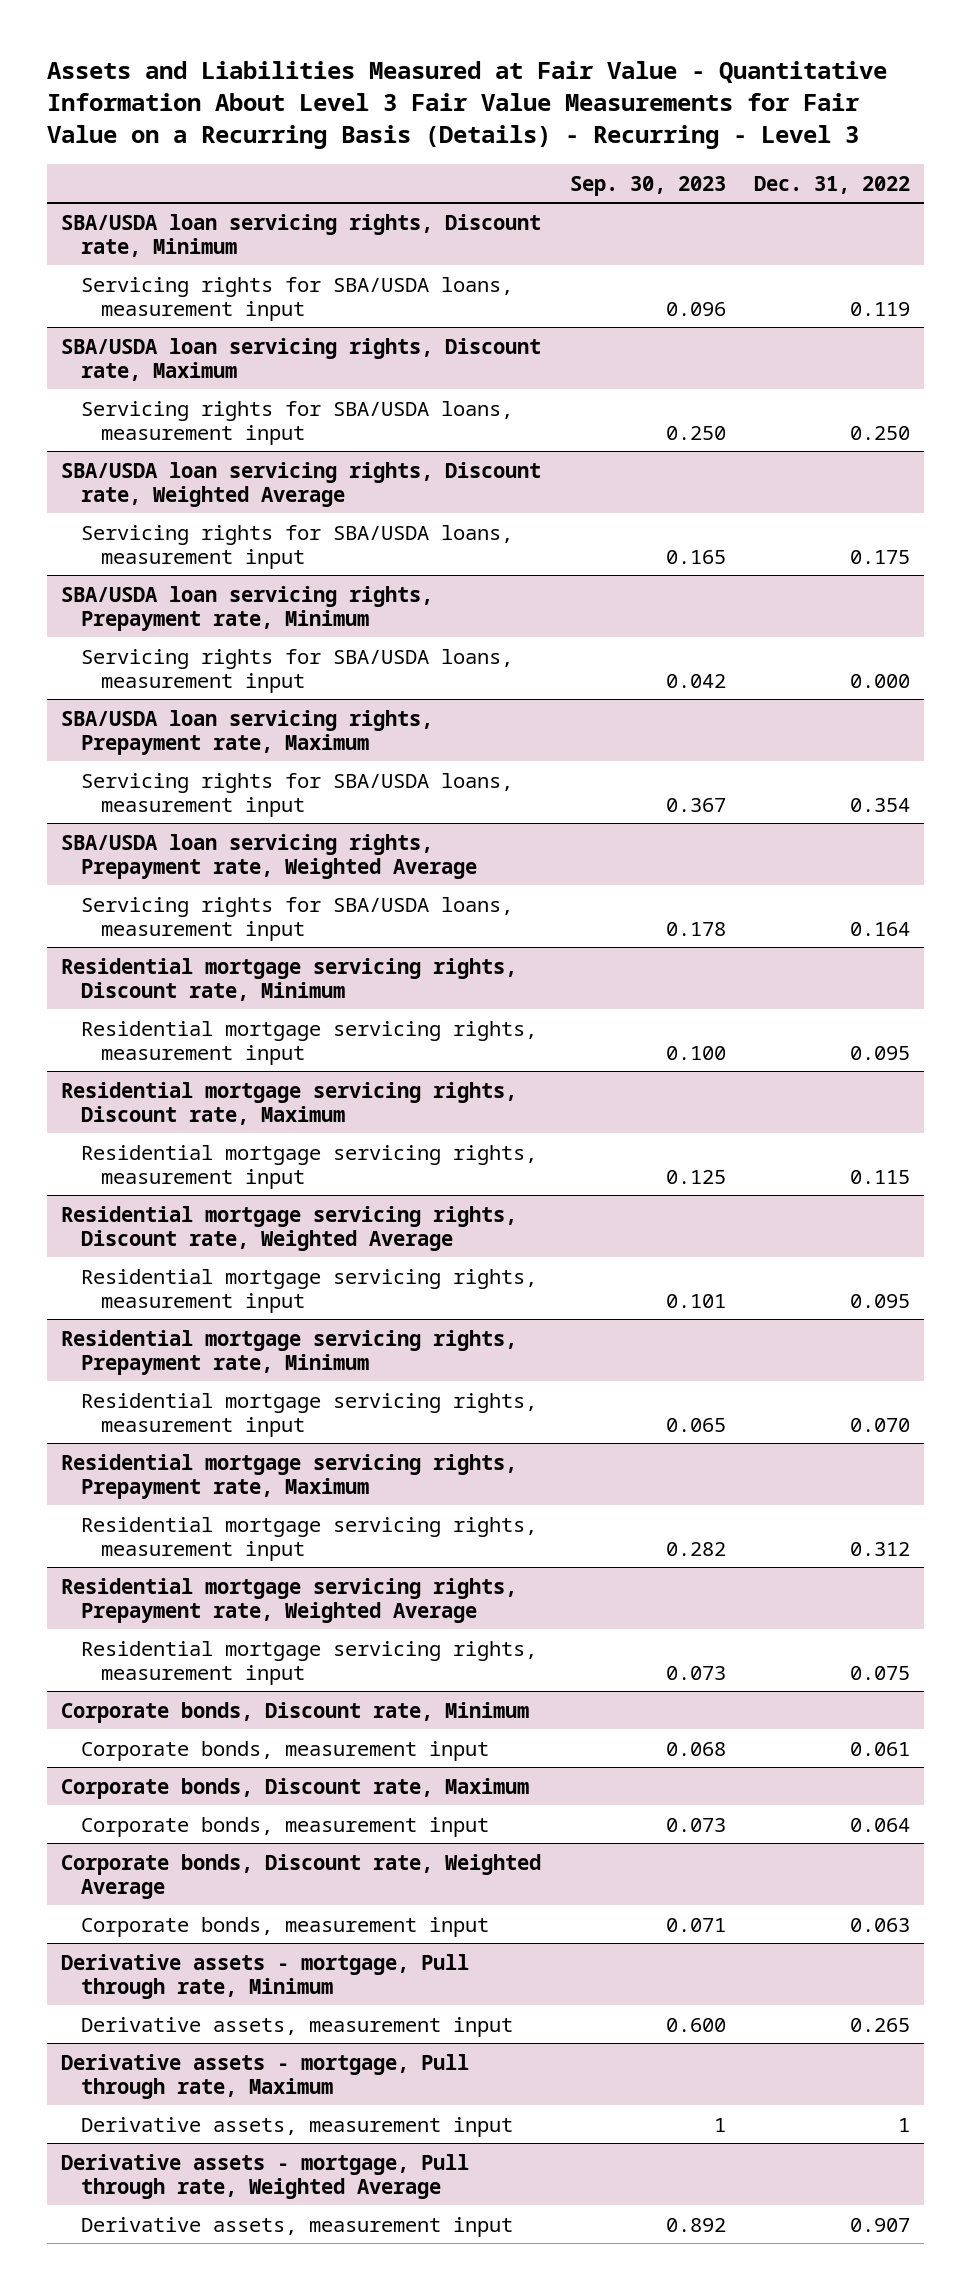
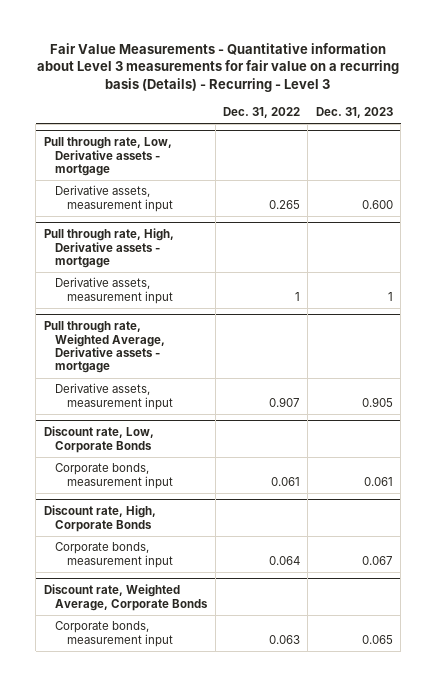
[46,61,887,150] Assets and Liabilities Measured at Fair Value - Quantitative Information About Level 3 Fair Value Measurements for Fair Value on a Recurring Basis (Details) - Recurring - Level 3 -> [37,42,400,93] Fair Value Measurements - Quantitative information about Level 3 measurements for fair value on a recurring basis (Details) - Recurring - Level 3
[569,175,726,196] Sep. 30, 2023 -> none
none -> [315,106,393,118] Dec. 31, 2023
[61,213,542,257] SBA/USDA loan servicing rights, Discount rate, Minimum -> none
[81,276,514,321] Servicing rights for SBA/USDA loans, measurement input -> none
[61,337,542,381] SBA/USDA loan servicing rights, Discount rate, Maximum -> none
[81,400,514,445] Servicing rights for SBA/USDA loans, measurement input -> none
[61,461,542,507] SBA/USDA loan servicing rights, Discount rate, Weighted Average -> none
[81,524,514,569] Servicing rights for SBA/USDA loans, measurement input -> none
[61,585,434,631] SBA/USDA loan servicing rights, Prepayment rate, Minimum -> none
[81,648,514,693] Servicing rights for SBA/USDA loans, measurement input -> none
[61,709,434,755] SBA/USDA loan servicing rights, Prepayment rate, Maximum -> none
[81,772,514,817] Servicing rights for SBA/USDA loans, measurement input -> none
[61,833,478,879] SBA/USDA loan servicing rights, Prepayment rate, Weighted Average -> none
[81,896,514,941] Servicing rights for SBA/USDA loans, measurement input -> none
[61,957,518,1001] Residential mortgage servicing rights, Discount rate, Minimum -> none
[81,1020,538,1065] Residential mortgage servicing rights, measurement input -> none
[61,1081,518,1125] Residential mortgage servicing rights, Discount rate, Maximum -> none
[81,1144,538,1189] Residential mortgage servicing rights, measurement input -> none
[61,1205,518,1251] Residential mortgage servicing rights, Discount rate, Weighted Average -> none
[81,1268,538,1313] Residential mortgage servicing rights, measurement input -> none
[61,1329,518,1375] Residential mortgage servicing rights, Prepayment rate, Minimum -> none
[81,1392,538,1437] Residential mortgage servicing rights, measurement input -> none
[61,1453,518,1499] Residential mortgage servicing rights, Prepayment rate, Maximum -> none
[81,1516,538,1561] Residential mortgage servicing rights, measurement input -> none
[61,1577,518,1623] Residential mortgage servicing rights, Prepayment rate, Weighted Average -> none
[81,1640,538,1685] Residential mortgage servicing rights, measurement input -> none
[61,1701,530,1723] Corporate bonds, Discount rate, Minimum -> none
[81,1740,490,1761] Corporate bonds, measurement input -> none
[61,1777,530,1799] Corporate bonds, Discount rate, Maximum -> none
[81,1816,490,1837] Corporate bonds, measurement input -> none
[61,1853,542,1899] Corporate bonds, Discount rate, Weighted Average -> none
[81,1916,490,1937] Corporate bonds, measurement input -> none
[61,1953,470,1999] Derivative assets - mortgage, Pull through rate, Minimum -> [43,137,172,177] Pull through rate, Low, Derivative assets - mortgage
[61,2053,470,2099] Derivative assets - mortgage, Pull through rate, Maximum -> [43,228,174,269] Pull through rate, High, Derivative assets - mortgage
[61,2153,470,2199] Derivative assets - mortgage, Pull through rate, Weighted Average -> [43,321,166,374] Pull through rate, Weighted Average, Derivative assets - mortgage
none -> [43,426,154,453] Discount rate, Low, Corporate Bonds
none -> [55,463,173,489] Corporate bonds, measurement input
none -> [43,505,156,532] Discount rate, High, Corporate Bonds
none -> [55,542,173,568] Corporate bonds, measurement input
none -> [43,584,209,611] Discount rate, Weighted Average, Corporate Bonds
none -> [55,621,173,647] Corporate bonds, measurement input

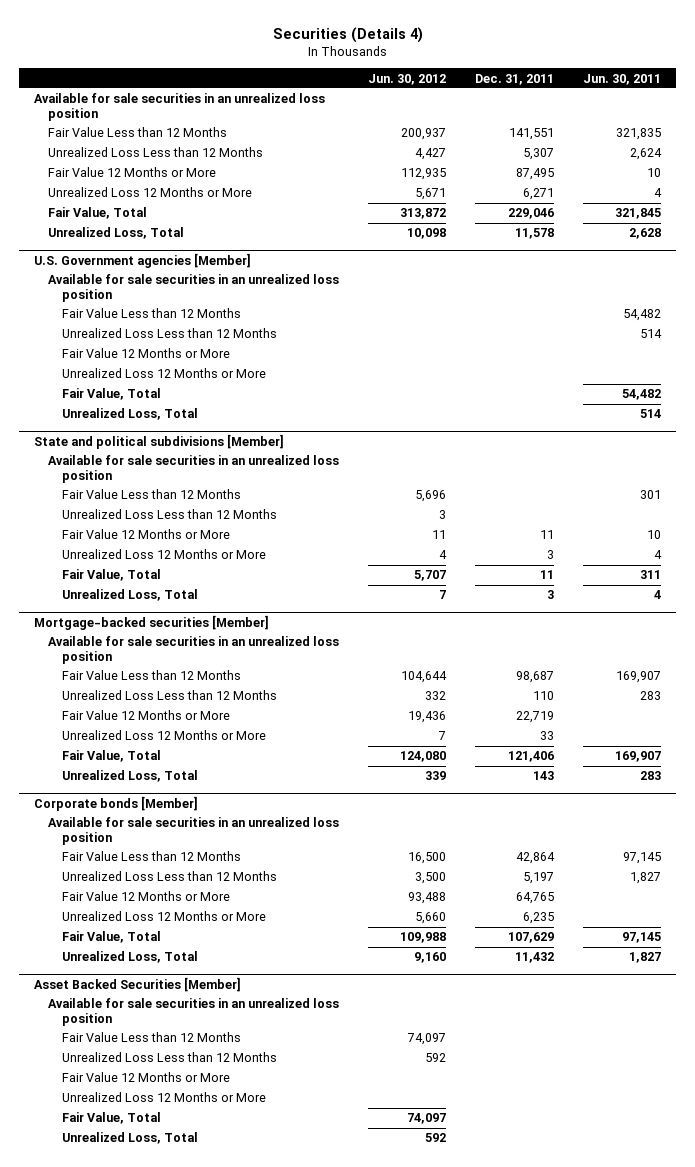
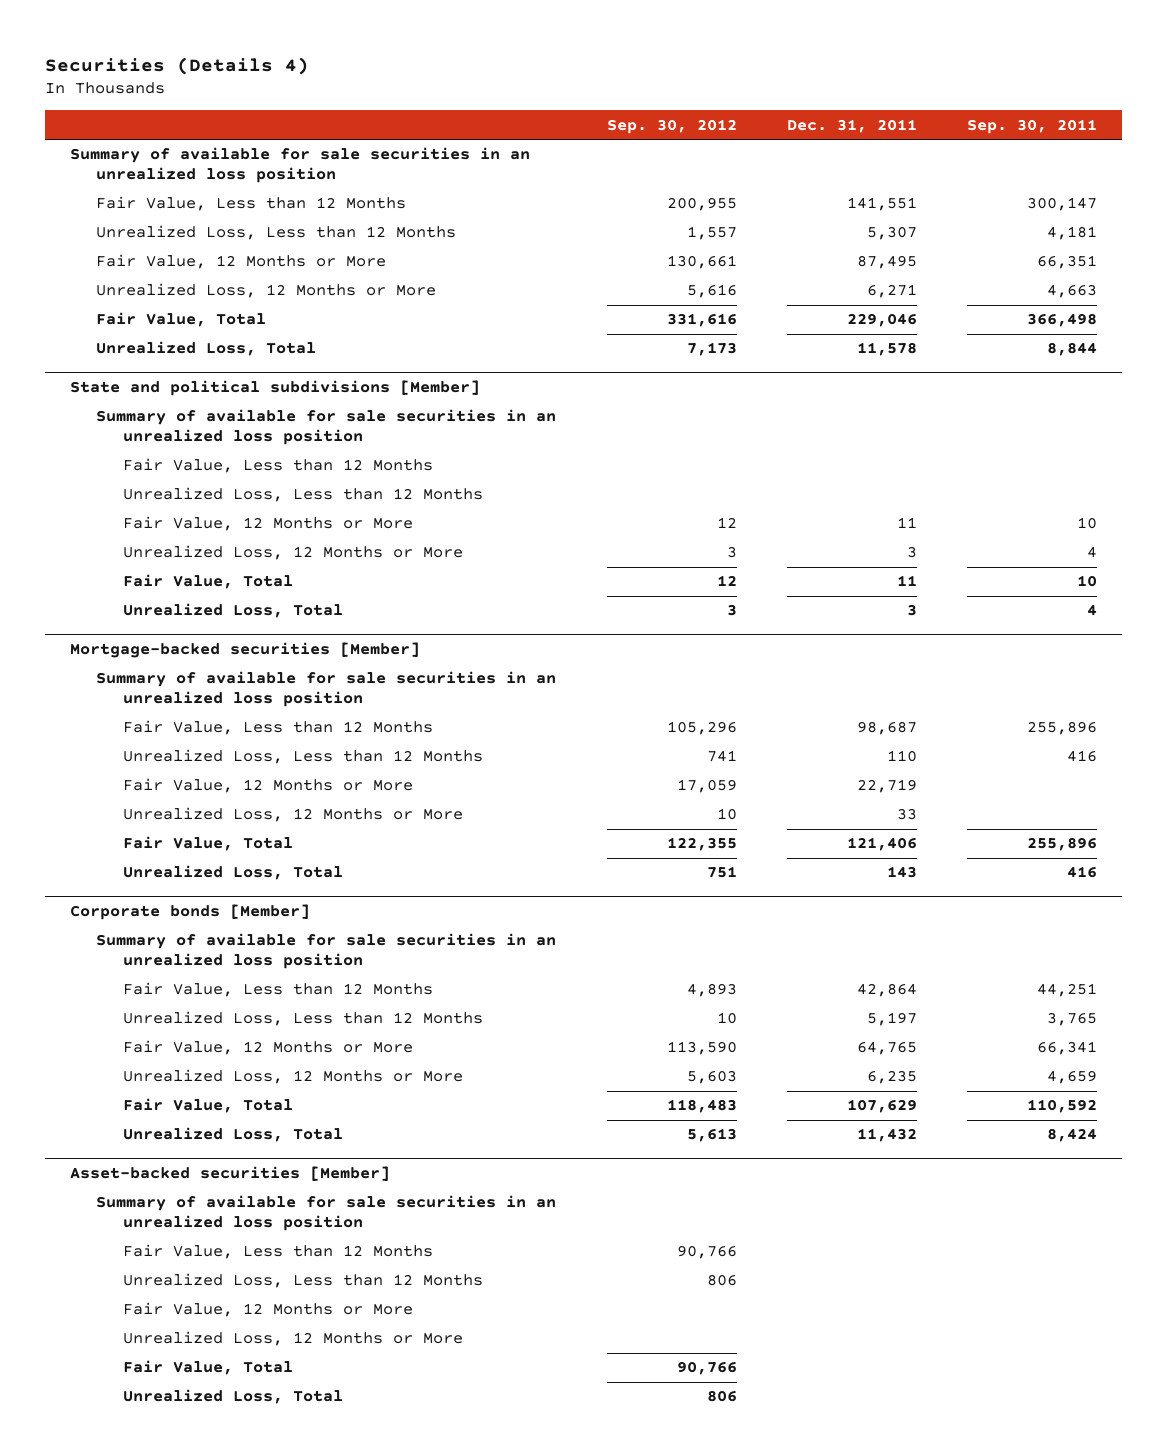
[368,73,447,85] Jun. 30, 2012 -> none
[583,73,662,85] Jun. 30, 2011 -> none
none -> [606,118,737,134] Sep. 30, 2012
none -> [967,118,1098,134] Sep. 30, 2011
[33,93,325,121] Available for sale securities in an unrealized loss position -> [69,147,530,184] Summary of available for sale securities in an unrealized loss position
[47,127,227,138] Fair Value Less than 12 Months -> [96,196,407,212] Fair Value, Less than 12 Months
[47,147,263,158] Unrealized Loss Less than 12 Months -> [96,225,457,241] Unrealized Loss, Less than 12 Months
[47,167,216,178] Fair Value 12 Months or More -> [96,254,387,270] Fair Value, 12 Months or More
[47,187,252,198] Unrealized Loss 12 Months or More -> [96,283,437,299] Unrealized Loss, 12 Months or More
[33,252,251,268] U.S. Government agencies [Member] -> none
[47,274,339,302] Available for sale securities in an unrealized loss position -> none
[61,308,241,319] Fair Value Less than 12 Months -> none
[61,328,277,339] Unrealized Loss Less than 12 Months -> none
[61,348,230,359] Fair Value 12 Months or More -> none
[61,368,266,379] Unrealized Loss 12 Months or More -> none
[61,388,161,401] Fair Value, Total -> none
[61,408,198,421] Unrealized Loss, Total -> none
[47,455,339,483] Available for sale securities in an unrealized loss position -> [96,409,557,446] Summary of available for sale securities in an unrealized loss position
[61,489,241,500] Fair Value Less than 12 Months -> [122,458,433,474] Fair Value, Less than 12 Months
[61,509,277,520] Unrealized Loss Less than 12 Months -> [122,487,483,503] Unrealized Loss, Less than 12 Months
[61,529,230,540] Fair Value 12 Months or More -> [122,516,413,532] Fair Value, 12 Months or More
[61,549,266,560] Unrealized Loss 12 Months or More -> [122,545,463,561] Unrealized Loss, 12 Months or More
[47,636,339,664] Available for sale securities in an unrealized loss position -> [96,671,557,708] Summary of available for sale securities in an unrealized loss position
[61,670,241,681] Fair Value Less than 12 Months -> [122,720,433,736] Fair Value, Less than 12 Months
[61,690,277,701] Unrealized Loss Less than 12 Months -> [122,749,483,765] Unrealized Loss, Less than 12 Months
[61,710,230,721] Fair Value 12 Months or More -> [122,778,413,794] Fair Value, 12 Months or More
[61,730,266,741] Unrealized Loss 12 Months or More -> [122,807,463,823] Unrealized Loss, 12 Months or More
[47,817,339,845] Available for sale securities in an unrealized loss position -> [96,933,557,970] Summary of available for sale securities in an unrealized loss position
[61,851,241,862] Fair Value Less than 12 Months -> [122,982,433,998] Fair Value, Less than 12 Months
[61,871,277,882] Unrealized Loss Less than 12 Months -> [122,1011,483,1027] Unrealized Loss, Less than 12 Months
[61,891,230,902] Fair Value 12 Months or More -> [122,1040,413,1056] Fair Value, 12 Months or More
[61,911,266,922] Unrealized Loss 12 Months or More -> [122,1069,463,1085] Unrealized Loss, 12 Months or More
[33,976,241,992] Asset Backed Securities [Member] -> [69,1166,390,1182] Asset-backed securities [Member]
[47,998,339,1026] Available for sale securities in an unrealized loss position -> [96,1195,557,1232] Summary of available for sale securities in an unrealized loss position
[61,1032,241,1043] Fair Value Less than 12 Months -> [122,1244,433,1260] Fair Value, Less than 12 Months
[61,1052,277,1063] Unrealized Loss Less than 12 Months -> [122,1273,483,1289] Unrealized Loss, Less than 12 Months
[61,1072,230,1083] Fair Value 12 Months or More -> [122,1302,413,1318] Fair Value, 12 Months or More
[61,1092,266,1103] Unrealized Loss 12 Months or More -> [122,1331,463,1347] Unrealized Loss, 12 Months or More

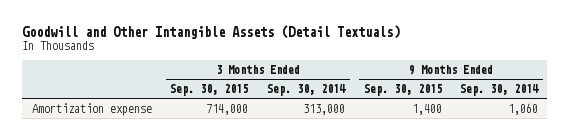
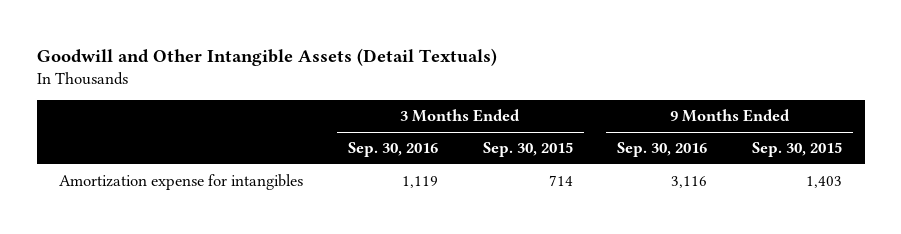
[266,84,346,97] Sep. 30, 2014 -> none
[460,84,540,97] Sep. 30, 2014 -> none
none -> [347,142,438,158] Sep. 30, 2016
none -> [617,142,708,158] Sep. 30, 2016
[31,102,152,116] Amortization expense -> [59,174,304,191] Amortization expense for intangibles
[206,103,249,115] 714,000 -> [548,175,573,187] 714
[411,103,442,115] 1,400 -> [806,176,843,189] 1,403

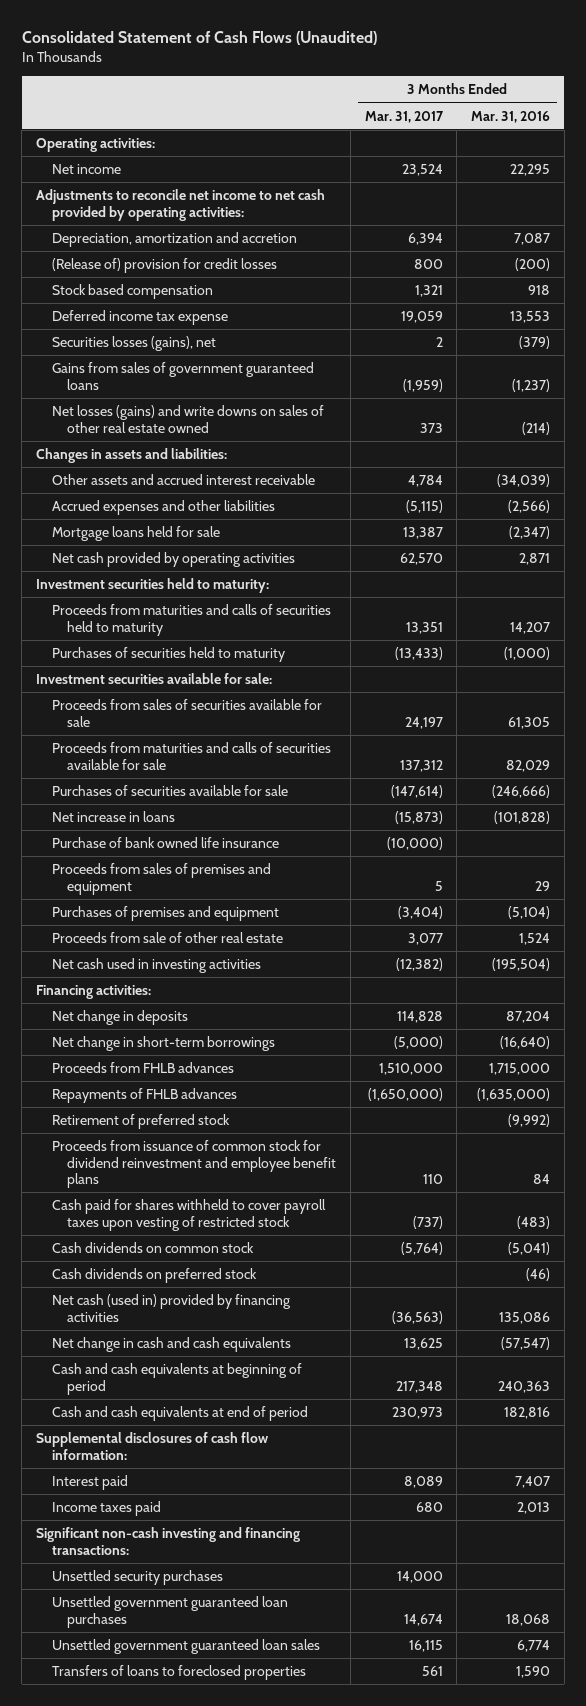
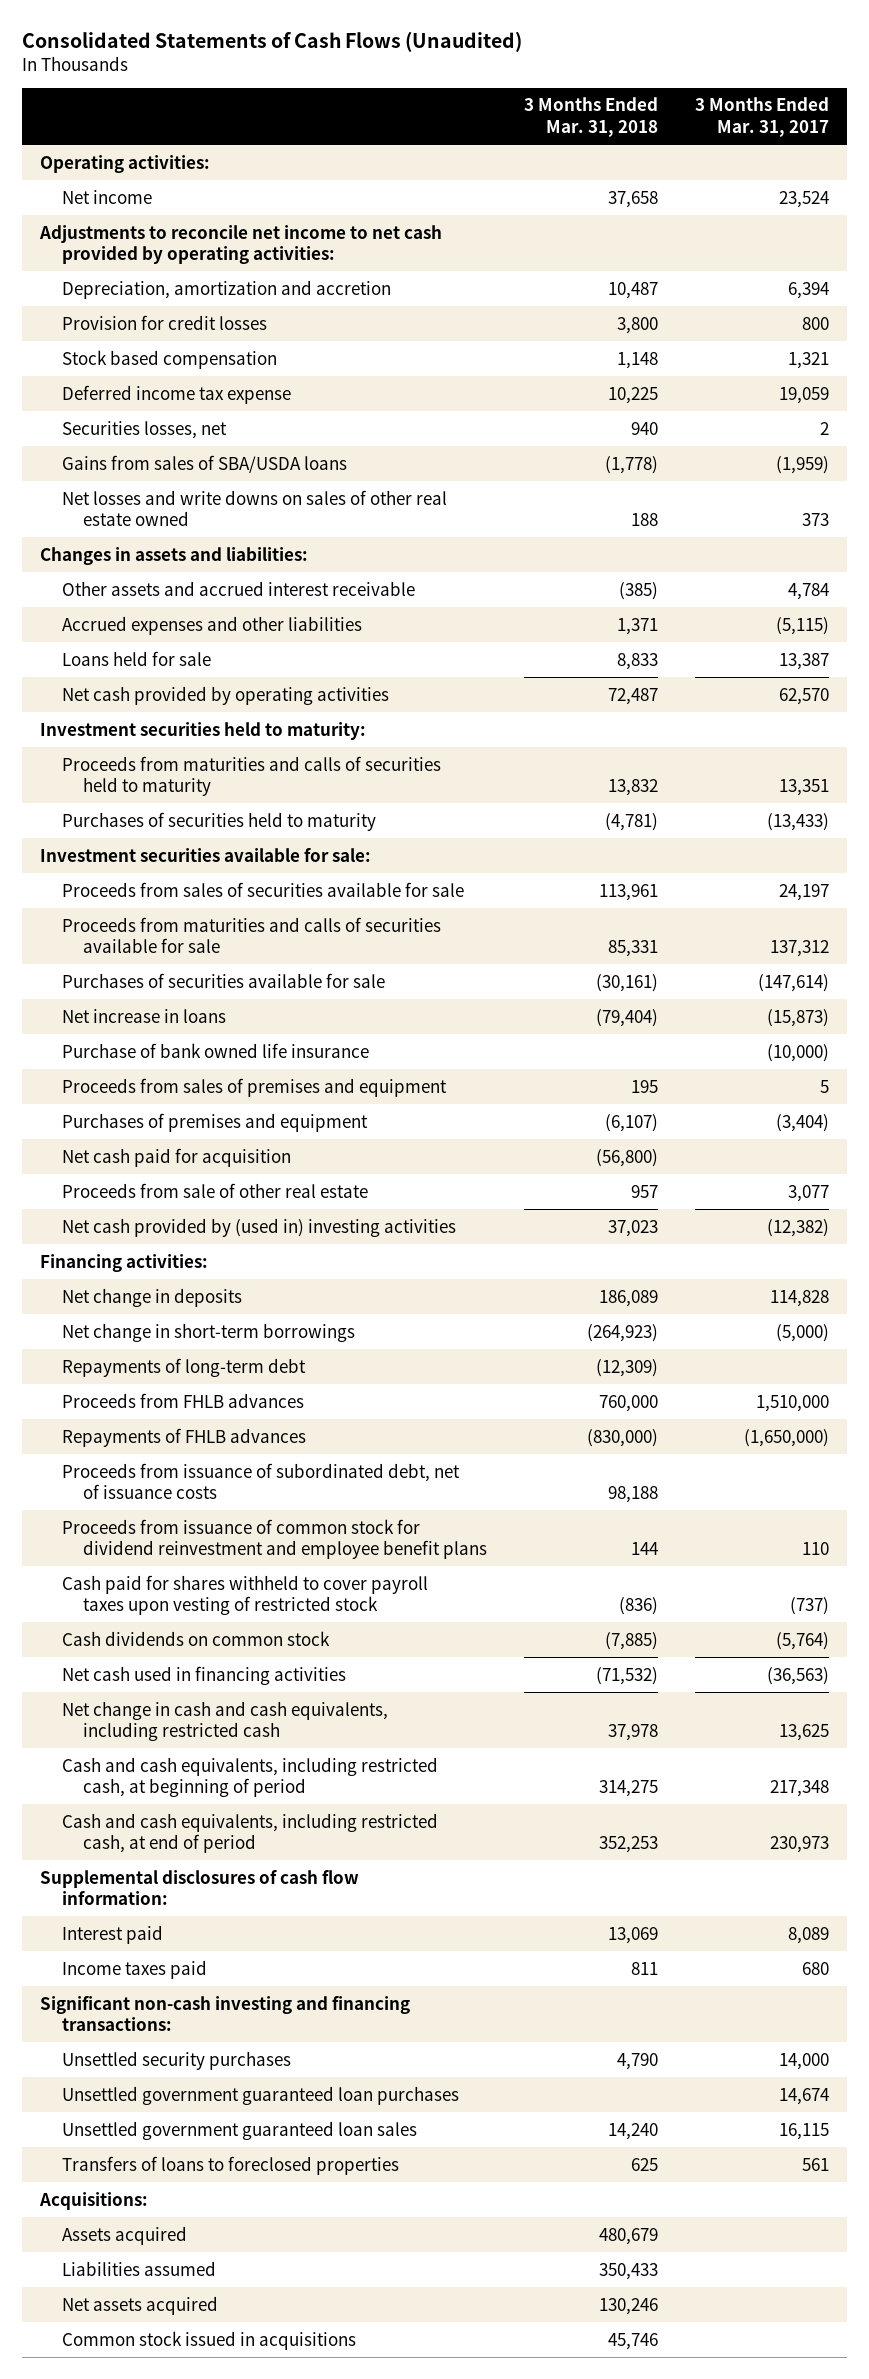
[21,31,377,46] Consolidated Statement of Cash Flows (Unaudited) -> [21,30,522,52] Consolidated Statements of Cash Flows (Unaudited)
[471,110,551,123] Mar. 31, 2016 -> none
none -> [523,97,658,138] 3 Months Ended Mar. 31, 2018
[51,258,277,274] (Release of) provision for credit losses -> [61,314,267,330] Provision for credit losses
[51,336,216,352] Securities losses (gains), net -> [61,420,227,439] Securities losses, net
[51,362,314,390] Gains from sales of government guaranteed loans -> [61,454,347,473] Gains from sales of SBA/USDA loans
[51,405,324,433] Net losses (gains) and write downs on sales of other real estate owned -> [61,489,447,527] Net losses and write downs on sales of other real estate owned
[51,526,220,542] Mortgage loans held for sale -> [61,650,211,666] Loans held for sale
none -> [61,1147,291,1167] Net cash paid for acquisition
[51,958,261,974] Net cash used in investing activities -> [61,1217,456,1237] Net cash provided by (used in) investing activities
none -> [61,1357,306,1377] Repayments of long-term debt
[51,1114,230,1130] Retirement of preferred stock -> none
none -> [61,1462,460,1500] Proceeds from issuance of subordinated debt, net of issuance costs
[51,1268,257,1284] Cash dividends on preferred stock -> none
[51,1294,291,1322] Net cash (used in) provided by financing activities -> [61,1665,346,1685] Net cash used in financing activities
[51,1337,291,1353] Net change in cash and cash equivalents -> [61,1700,388,1742] Net change in cash and cash equivalents, including restricted cash
[51,1363,302,1395] Cash and cash equivalents at beginning of period -> [61,1756,438,1798] Cash and cash equivalents, including restricted cash, at beginning of period
[51,1406,308,1422] Cash and cash equivalents at end of period -> [61,1812,438,1854] Cash and cash equivalents, including restricted cash, at end of period
none -> [38,2191,148,2210] Acquisitions:
none -> [61,2225,187,2245] Assets acquired
none -> [61,2260,216,2276] Liabilities assumed
none -> [61,2295,218,2315] Net assets acquired
none -> [61,2330,356,2350] Common stock issued in acquisitions

